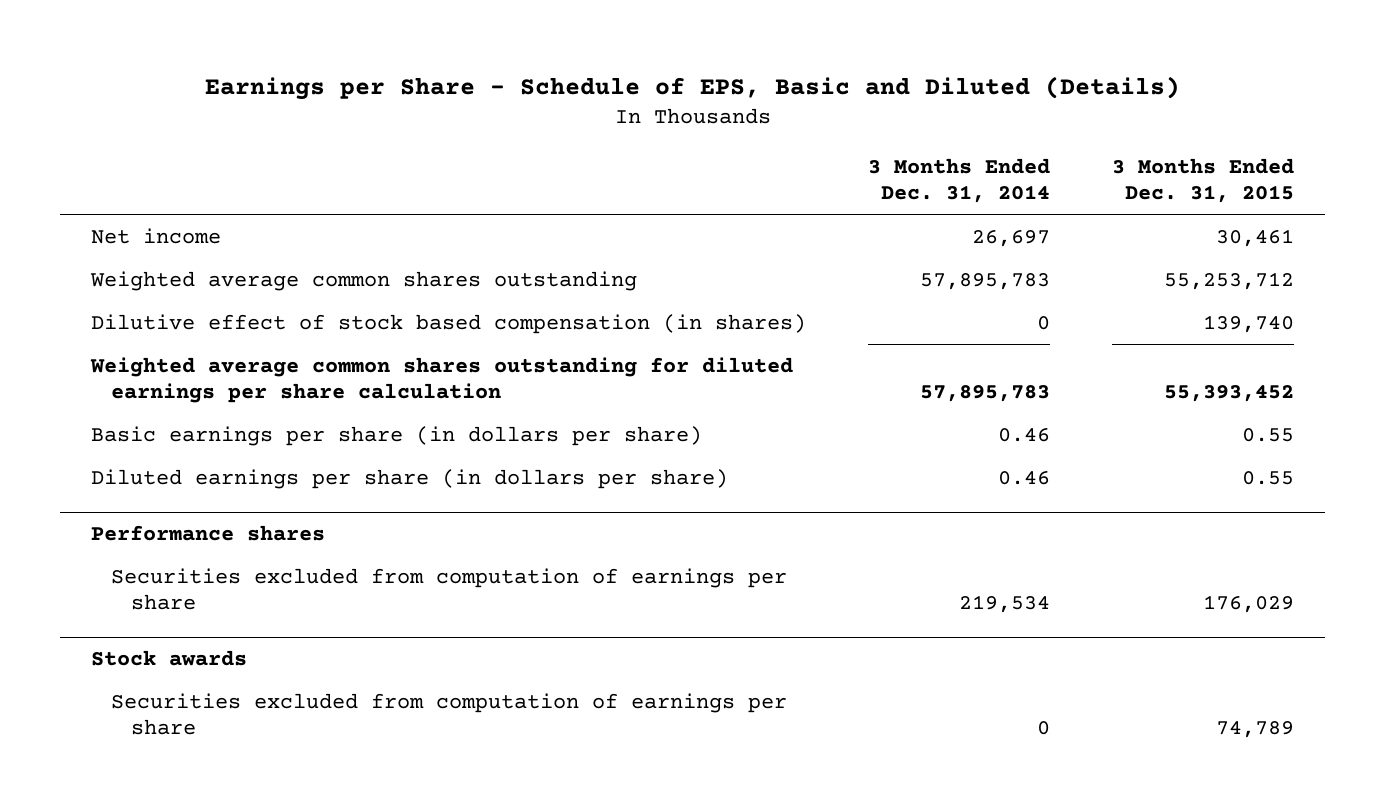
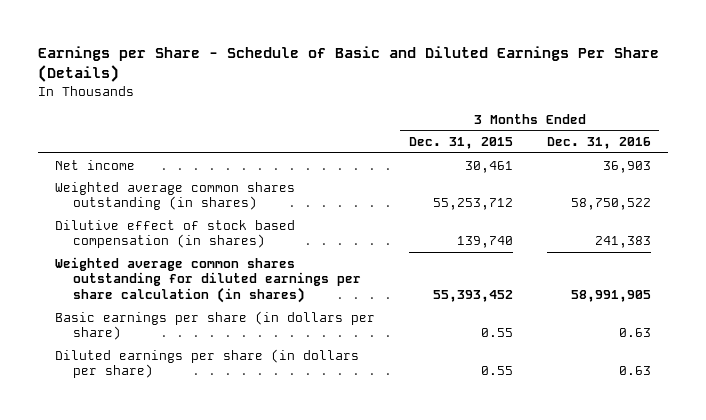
[204,75,1180,100] Earnings per Share - Schedule of EPS, Basic and Diluted (Details) -> [37,46,659,83] Earnings per Share - Schedule of Basic and Diluted Earnings Per Share (Details)
[868,157,1051,204] 3 Months Ended Dec. 31, 2014 -> none
none -> [546,137,651,150] Dec. 31, 2016
[90,270,638,291] Weighted average common shares outstanding -> [54,181,295,211] Weighted average common shares outstanding (in shares)
[90,356,794,404] Weighted average common shares outstanding for diluted earnings per share calculation -> [54,256,362,304] Weighted average common shares outstanding for diluted earnings per share calculation (in shares)
[91,525,326,542] Performance shares -> none
[111,567,788,611] Securities excluded from computation of earnings per share -> none
[91,650,248,667] Stock awards -> none
[111,692,788,736] Securities excluded from computation of earnings per share -> none

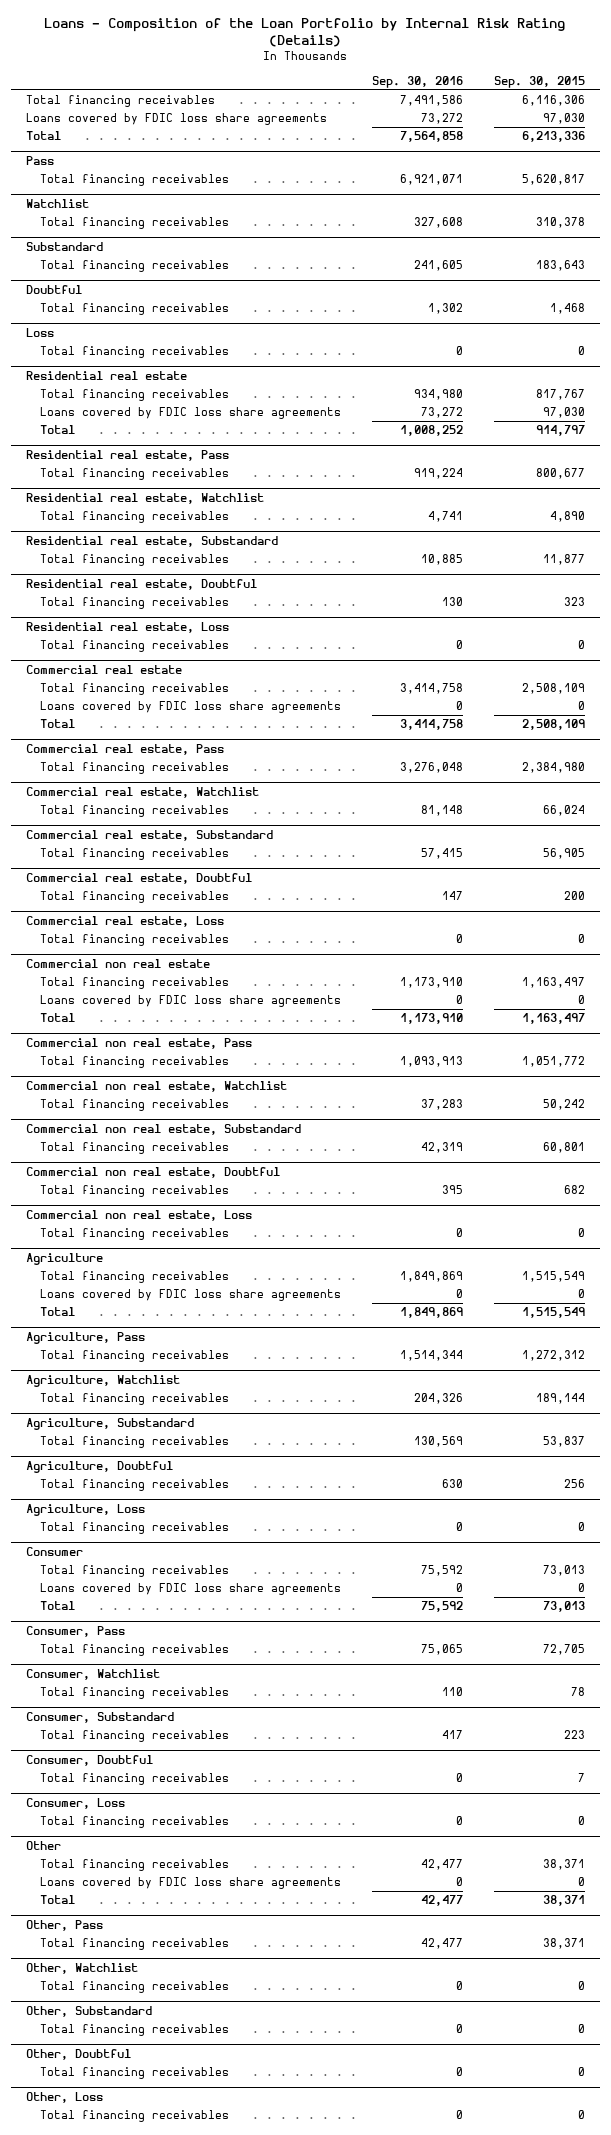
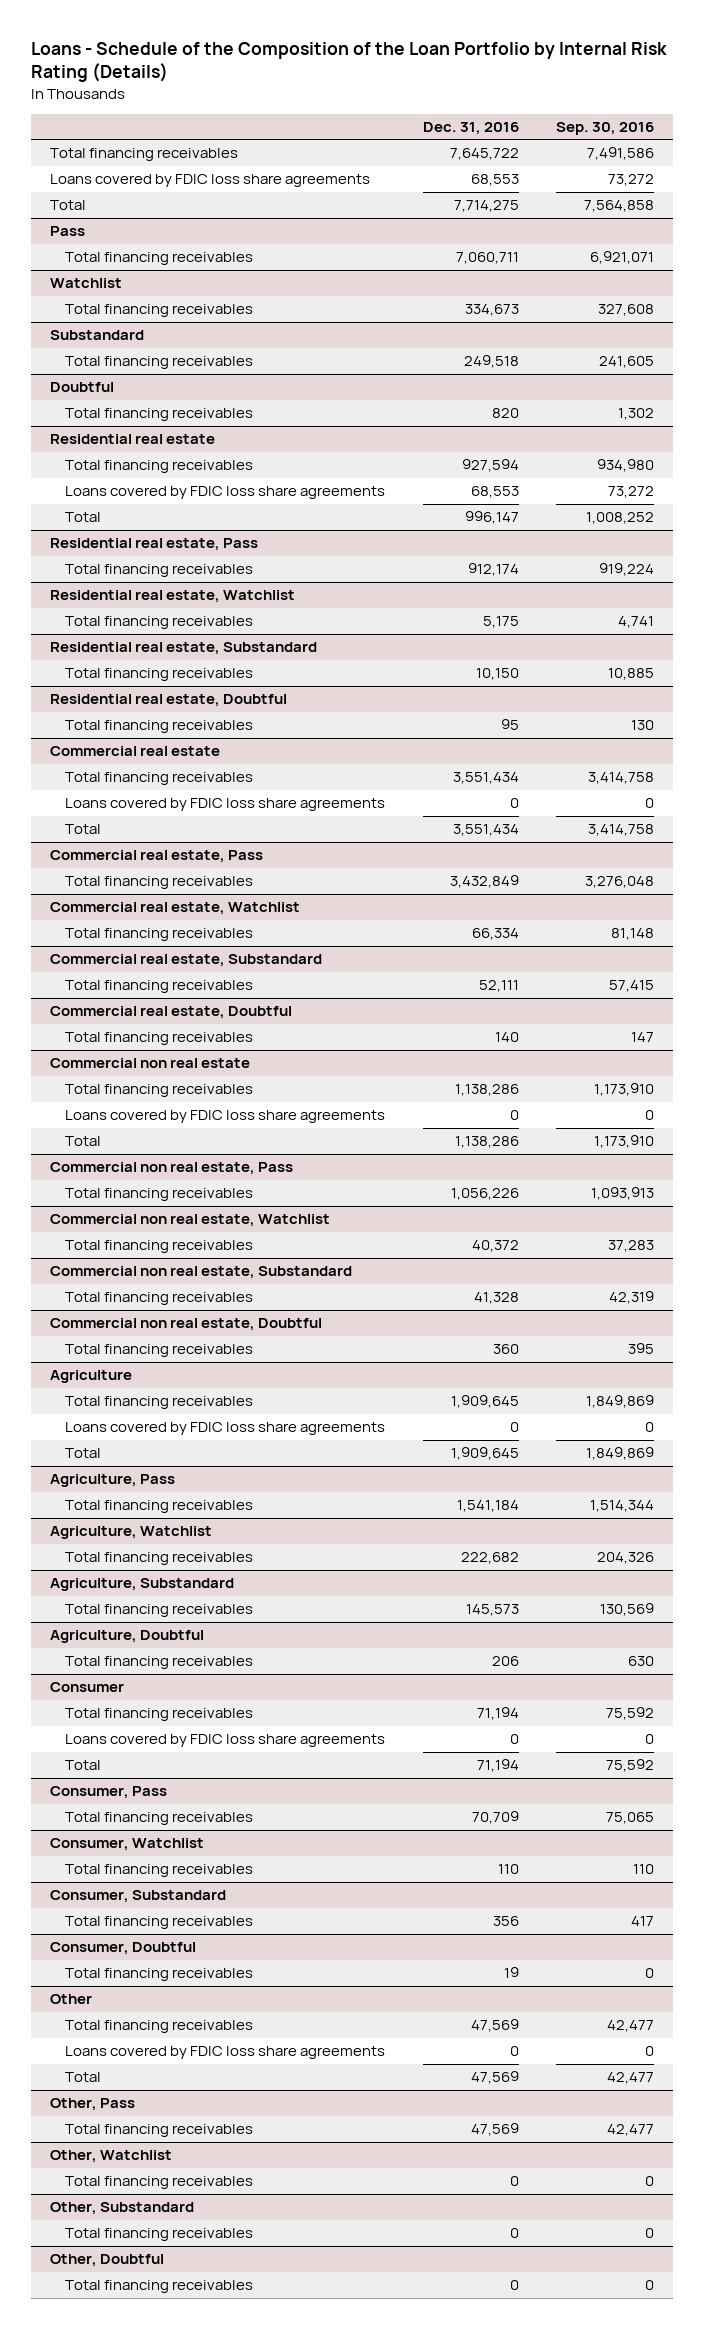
[44,17,566,48] Loans - Composition of the Loan Portfolio by Internal Risk Rating (Details) -> [31,41,668,83] Loans - Schedule of the Composition of the Loan Portfolio by Internal Risk Rating (Details)
[493,75,585,88] Sep. 30, 2015 -> none
none -> [422,121,519,135] Dec. 31, 2016
[26,328,55,338] Loss -> none
[40,346,230,359] Total financing receivables -> none
[26,622,230,634] Residential real estate, Loss -> none
[40,640,230,653] Total financing receivables -> none
[26,916,225,928] Commercial real estate, Loss -> none
[40,934,230,947] Total financing receivables -> none
[26,1210,253,1222] Commercial non real estate, Loss -> none
[40,1228,230,1241] Total financing receivables -> none
[26,1504,146,1517] Agriculture, Loss -> none
[40,1522,230,1535] Total financing receivables -> none
[26,1798,126,1810] Consumer, Loss -> none
[40,1816,230,1829] Total financing receivables -> none
[26,2092,104,2104] Other, Loss -> none
[40,2110,230,2123] Total financing receivables -> none

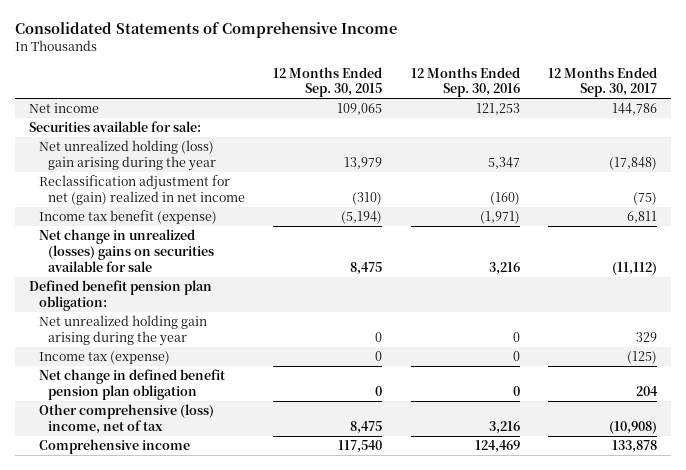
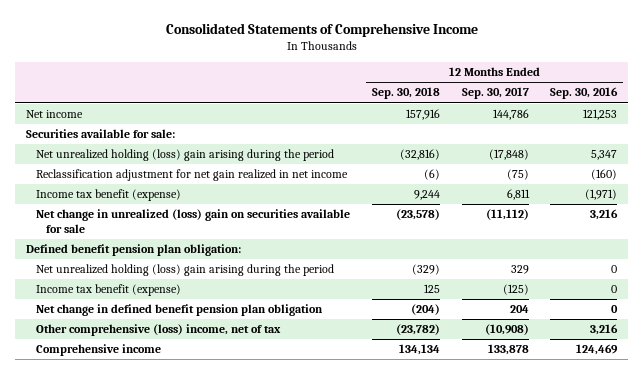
[273,66,383,98] 12 Months Ended Sep. 30, 2015 -> none
none -> [371,87,440,100] Sep. 30, 2018
[38,140,216,171] Net unrealized holding (loss) gain arising during the year -> [36,149,335,162] Net unrealized holding (loss) gain arising during the period
[38,175,245,205] Reclassification adjustment for net (gain) realized in net income -> [36,169,349,182] Reclassification adjustment for net gain realized in net income
[38,229,214,272] Net change in unrealized (losses) gains on securities available for sale -> [36,209,351,233] Net change in unrealized (loss) gain on securities available for sale
[38,315,207,346] Net unrealized holding gain arising during the year -> [36,264,335,277] Net unrealized holding (loss) gain arising during the period
[38,351,170,365] Income tax (expense) -> [36,284,182,297] Income tax benefit (expense)

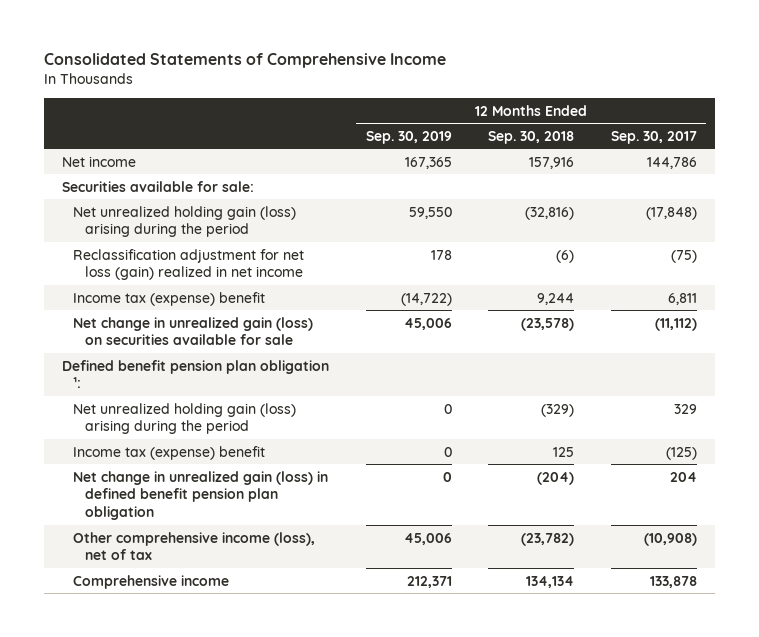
[550,87,619,100] Sep. 30, 2016 -> none
none -> [365,130,452,144] Sep. 30, 2019
[36,149,335,162] Net unrealized holding (loss) gain arising during the period -> [73,205,297,238] Net unrealized holding gain (loss) arising during the period
[36,169,349,182] Reclassification adjustment for net gain realized in net income -> [73,248,305,281] Reclassification adjustment for net loss (gain) realized in net income
[36,189,182,202] Income tax benefit (expense) -> [73,291,266,306] Income tax (expense) benefit
[36,209,351,233] Net change in unrealized (loss) gain on securities available for sale -> [73,316,314,346] Net change in unrealized gain (loss) on securities available for sale
[26,244,242,257] Defined benefit pension plan obligation: -> [61,359,329,389] Defined benefit pension plan obligation ¹:
[36,264,335,277] Net unrealized holding (loss) gain arising during the period -> [73,402,297,435] Net unrealized holding gain (loss) arising during the period
[36,284,182,297] Income tax benefit (expense) -> [73,445,266,460] Income tax (expense) benefit
[36,304,324,317] Net change in defined benefit pension plan obligation -> [73,470,329,521] Net change in unrealized gain (loss) in defined benefit pension plan obligation
[36,324,282,337] Other comprehensive (loss) income, net of tax -> [73,531,316,561] Other comprehensive income (loss), net of tax

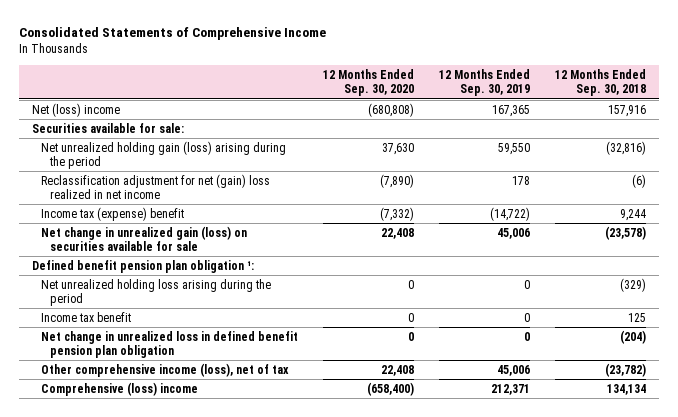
[610,130,697,144] Sep. 30, 2017 -> none
none -> [322,68,414,97] 12 Months Ended Sep. 30, 2020
[61,155,136,167] Net income -> [31,102,120,117] Net (loss) income
[73,248,305,281] Reclassification adjustment for net loss (gain) realized in net income -> [40,173,270,200] Reclassification adjustment for net (gain) loss realized in net income
[73,402,297,435] Net unrealized holding gain (loss) arising during the period -> [40,278,271,307] Net unrealized holding loss arising during the period
[73,445,266,460] Income tax (expense) benefit -> [40,311,131,322] Income tax benefit
[73,470,329,521] Net change in unrealized gain (loss) in defined benefit pension plan obligation -> [40,330,298,359] Net change in unrealized loss in defined benefit pension plan obligation
[73,574,230,589] Comprehensive income -> [40,381,198,396] Comprehensive (loss) income

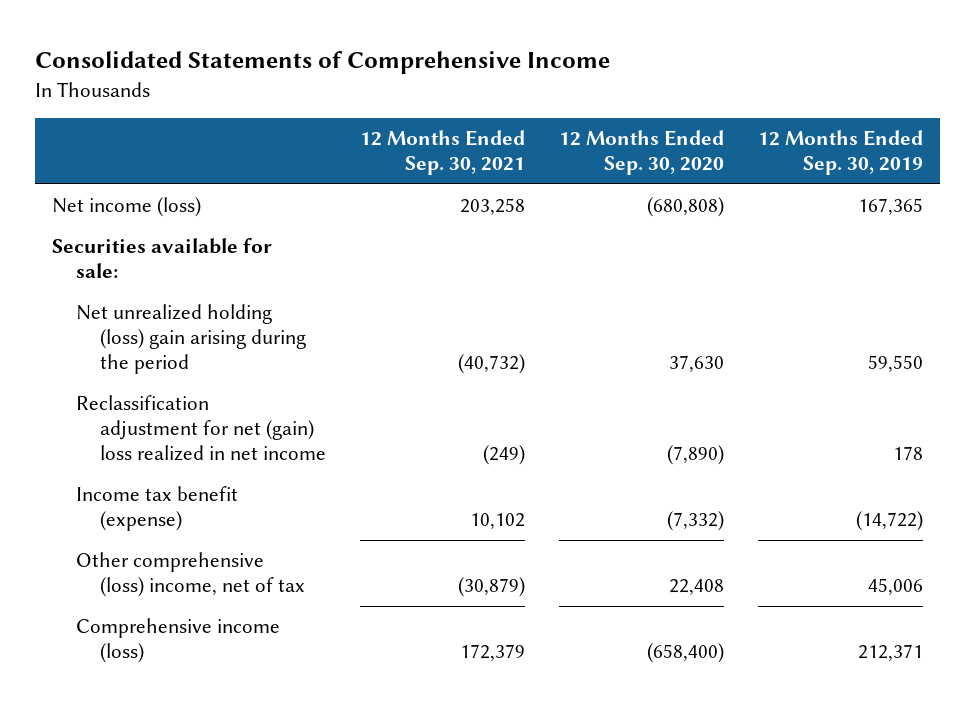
[555,68,647,97] 12 Months Ended Sep. 30, 2018 -> none
none -> [360,130,526,176] 12 Months Ended Sep. 30, 2021
[31,102,120,117] Net (loss) income -> [51,197,201,218] Net income (loss)
[40,140,286,170] Net unrealized holding gain (loss) arising during the period -> [76,304,307,375] Net unrealized holding (loss) gain arising during the period
[40,225,247,252] Net change in unrealized gain (loss) on securities available for sale -> none
[31,259,254,273] Defined benefit pension plan obligation ¹: -> none
[40,278,271,307] Net unrealized holding loss arising during the period -> none
[40,311,131,322] Income tax benefit -> none
[40,330,298,359] Net change in unrealized loss in defined benefit pension plan obligation -> none
[40,206,184,221] Income tax (expense) benefit -> [76,486,239,532] Income tax benefit (expense)
[40,362,289,377] Other comprehensive income (loss), net of tax -> [76,552,306,598] Other comprehensive (loss) income, net of tax
[40,381,198,396] Comprehensive (loss) income -> [76,618,281,664] Comprehensive income (loss)

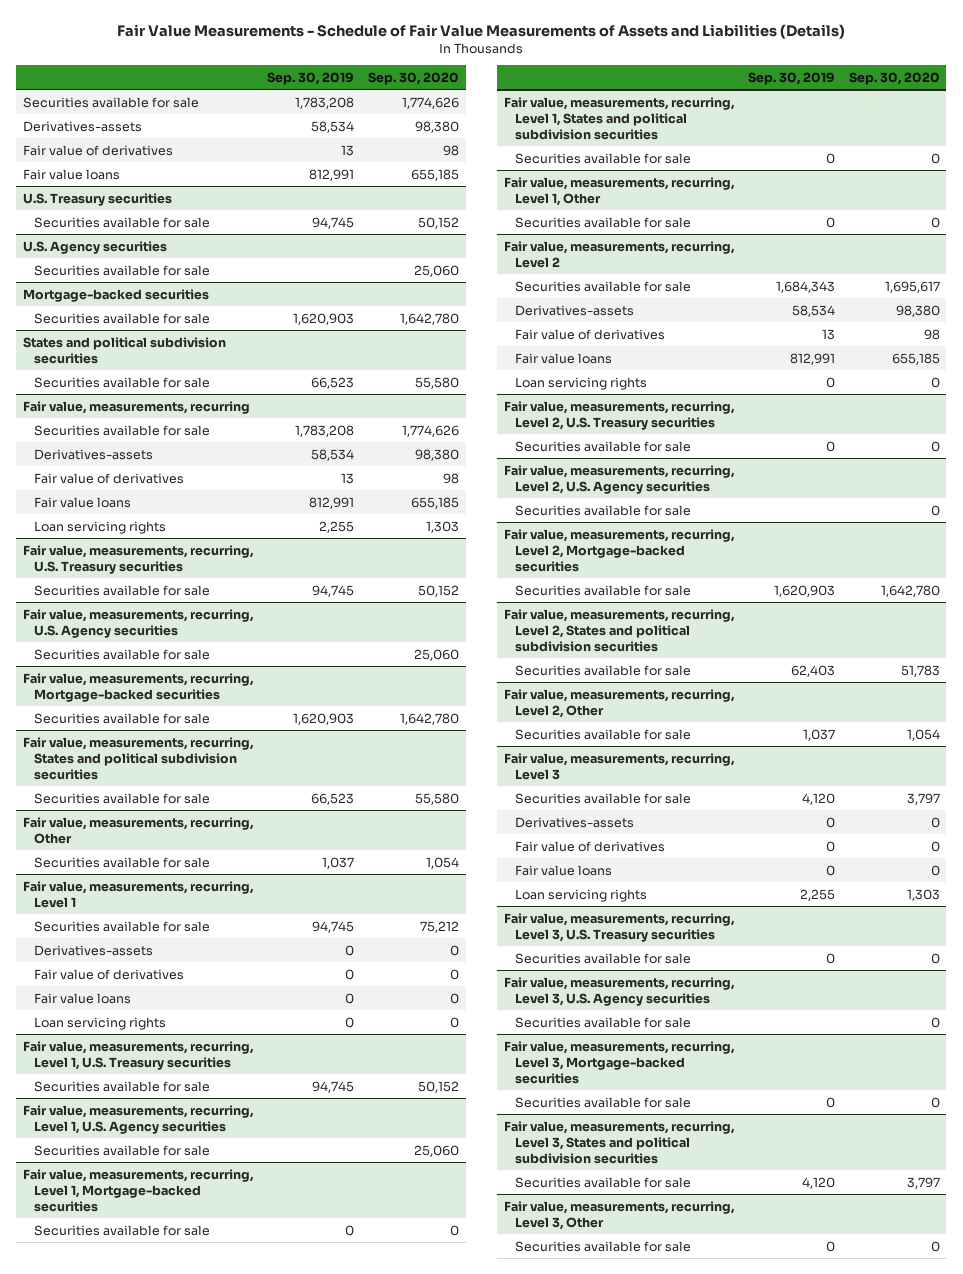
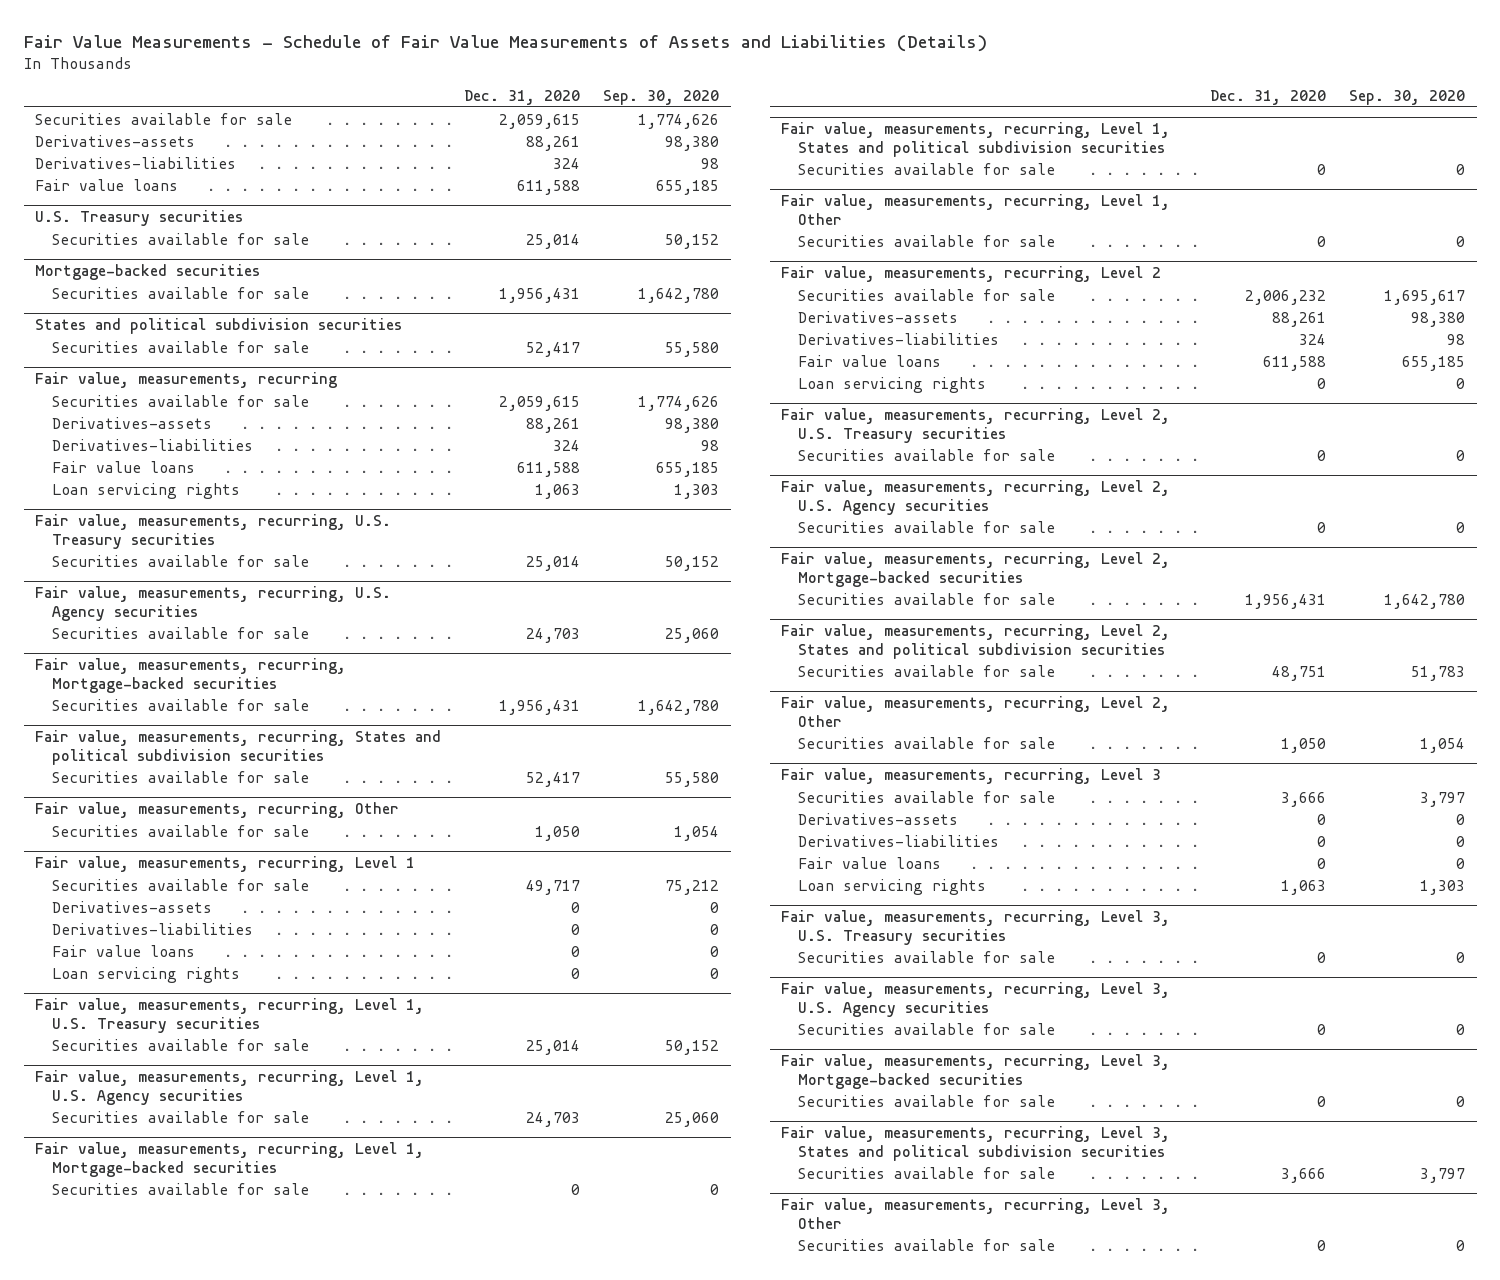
[267,71,355,85] Sep. 30, 2019 -> none
none -> [464,90,581,106] Dec. 31, 2020
[23,144,174,156] Fair value of derivatives -> [35,156,237,169] Derivatives-liabilities
[23,240,168,254] U.S. Agency securities -> none
[34,264,211,276] Securities available for sale -> none
[34,472,185,484] Fair value of derivatives -> [52,438,254,451] Derivatives-liabilities
[34,968,185,980] Fair value of derivatives -> [52,922,254,935] Derivatives-liabilities
[515,328,666,340] Fair value of derivatives -> [798,332,1000,345] Derivatives-liabilities
[515,840,666,852] Fair value of derivatives -> [798,834,1000,847] Derivatives-liabilities

